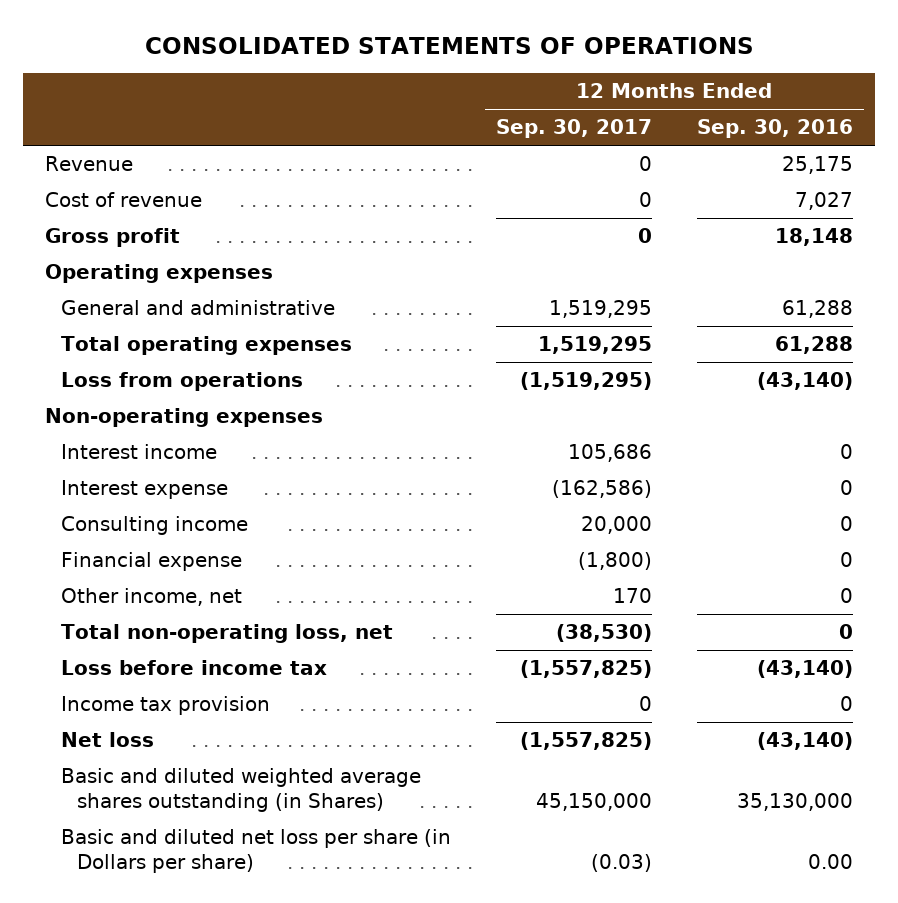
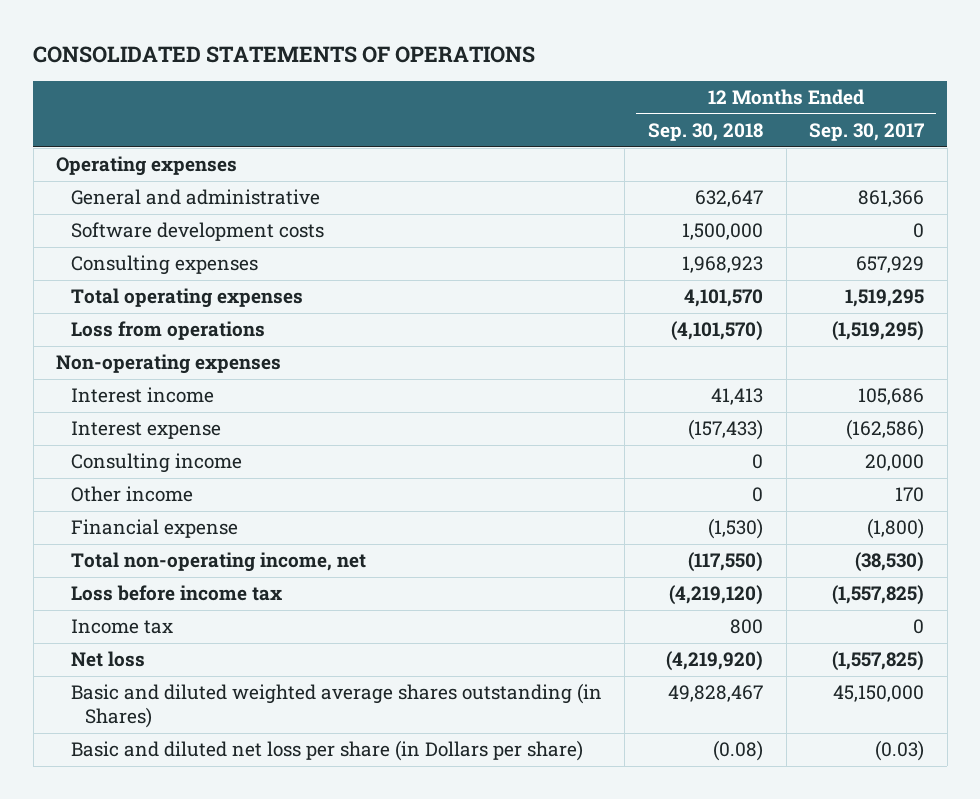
[696,119,853,139] Sep. 30, 2016 -> none
none -> [648,123,764,142] Sep. 30, 2018
[45,156,134,172] Revenue -> none
[45,192,203,208] Cost of revenue -> none
[45,228,181,248] Gross profit -> none
[548,300,652,319] 1,519,295 -> [858,190,925,208] 861,366
none -> [70,222,324,242] Software development costs
none -> [70,255,258,276] Consulting expenses
none -> [70,486,193,503] Other income
[60,588,242,607] Other income, net -> none
[60,624,393,644] Total non-operating loss, net -> [70,552,366,573] Total non-operating income, net
[60,696,270,716] Income tax provision -> [70,619,173,635] Income tax

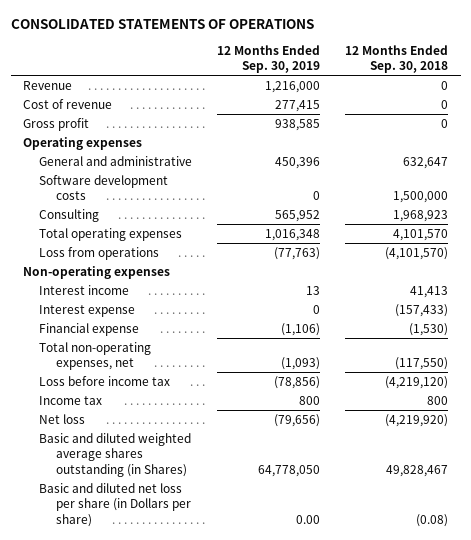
[809,123,925,142] Sep. 30, 2017 -> none
none -> [217,44,321,74] 12 Months Ended Sep. 30, 2019
none -> [23,80,73,90] Revenue
none -> [23,98,113,109] Cost of revenue
none -> [23,117,90,131] Gross profit
[70,255,258,276] Consulting expenses -> [39,208,100,222] Consulting
[70,453,242,474] Consulting income -> none
[70,486,193,503] Other income -> none
[70,552,366,573] Total non-operating income, net -> [39,341,152,371] Total non-operating expenses, net

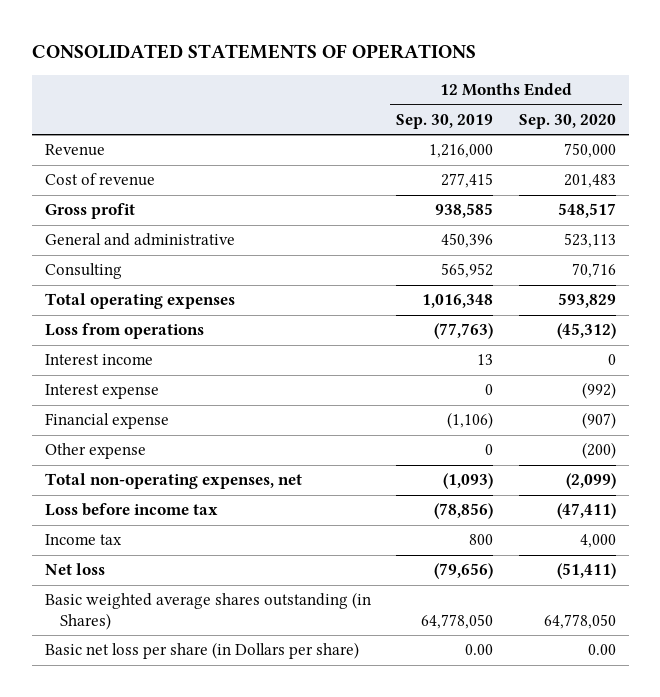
[345,44,449,74] 12 Months Ended Sep. 30, 2018 -> none
none -> [518,113,616,129] Sep. 30, 2020
[23,136,143,150] Operating expenses -> none
[39,174,169,201] Software development costs -> none
[23,265,171,279] Non-operating expenses -> none
none -> [44,443,146,460] Other expense
[39,432,192,477] Basic and diluted weighted average shares outstanding (in Shares) -> [44,592,371,630] Basic weighted average shares outstanding (in Shares)
[39,482,191,527] Basic and diluted net loss per share (in Dollars per share) -> [44,642,359,660] Basic net loss per share (in Dollars per share)

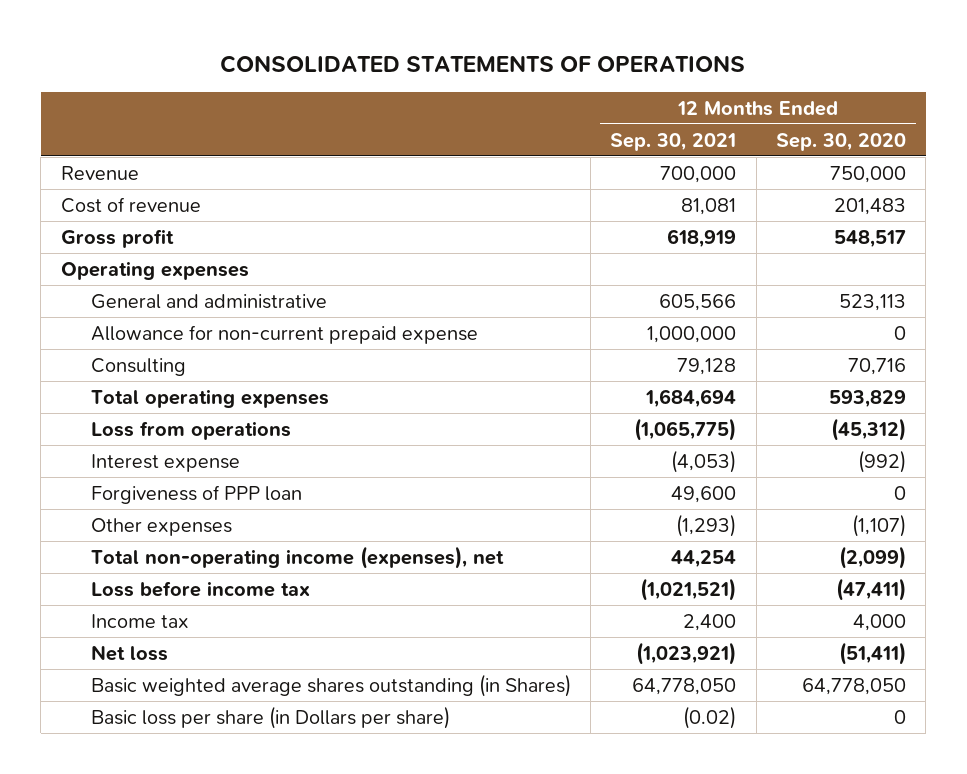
[396,113,494,129] Sep. 30, 2019 -> none
none -> [610,132,737,151] Sep. 30, 2021
none -> [60,260,249,280] Operating expenses
none -> [90,324,478,344] Allowance for non-current prepaid expense
[44,354,153,366] Interest income -> none
[44,413,169,430] Financial expense -> none
[44,443,146,460] Other expense -> none
none -> [90,484,302,504] Forgiveness of PPP loan
none -> [90,517,232,536] Other expenses
[44,473,302,490] Total non-operating expenses, net -> [90,545,504,569] Total non-operating income (expenses), net
[44,642,359,660] Basic net loss per share (in Dollars per share) -> [90,705,450,729] Basic loss per share (in Dollars per share)
[587,644,616,656] 0.00 -> [893,709,906,724] 0

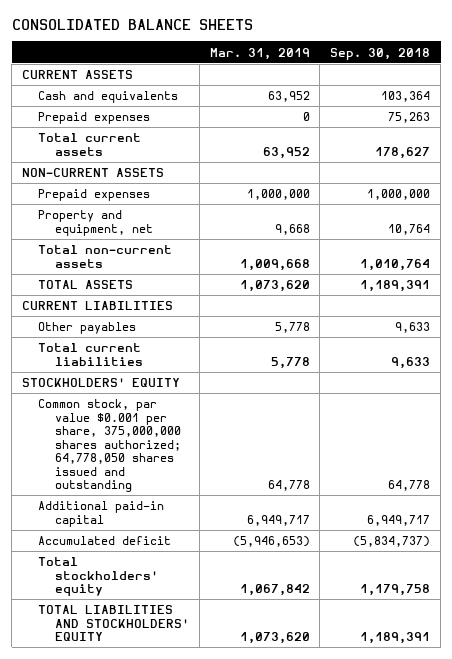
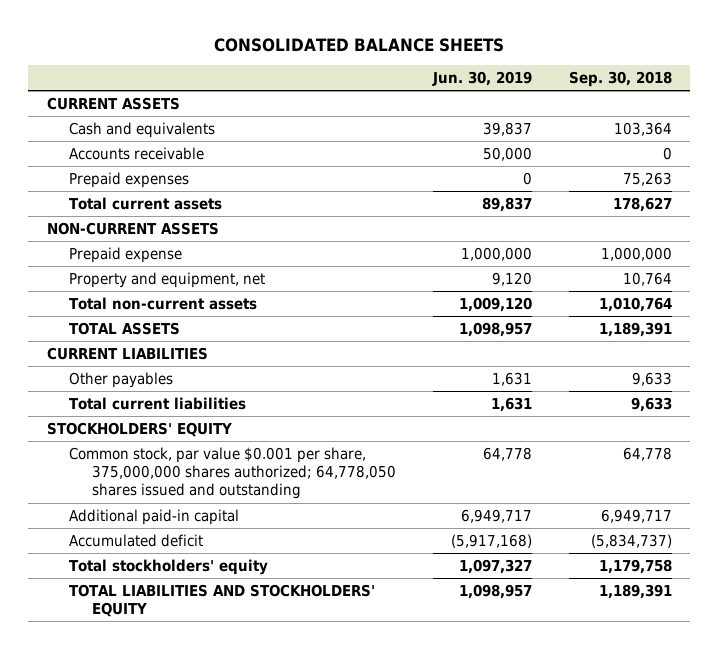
[209,47,310,60] Mar. 31, 2019 -> none
none -> [431,71,532,87] Jun. 30, 2019
none -> [69,146,205,160] Accounts receivable
[38,189,151,202] Prepaid expenses -> [69,246,183,263] Prepaid expense

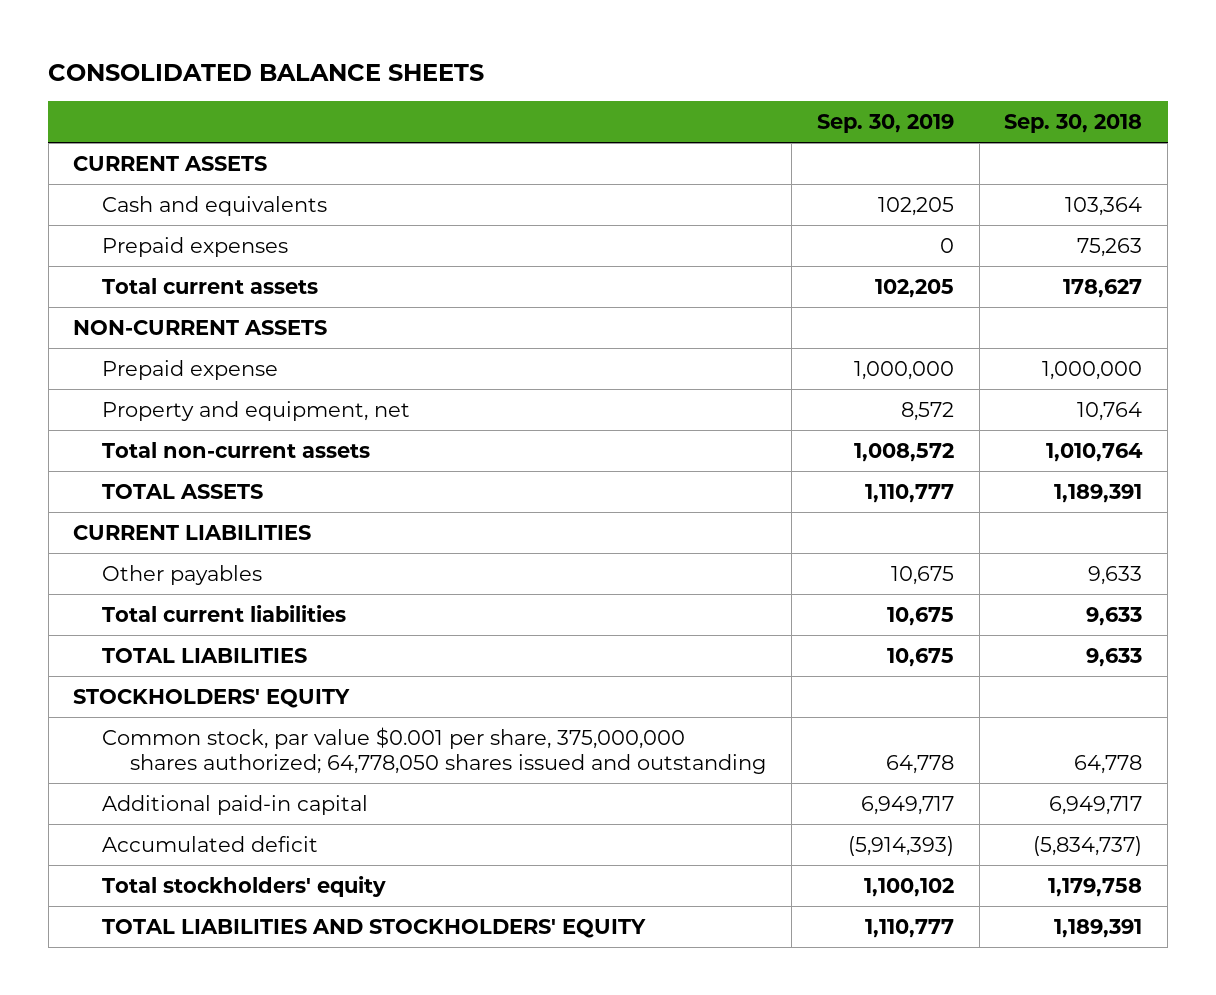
[431,71,532,87] Jun. 30, 2019 -> none
none -> [816,114,954,134] Sep. 30, 2019
[69,146,205,160] Accounts receivable -> none
none -> [101,647,307,663] TOTAL LIABILITIES

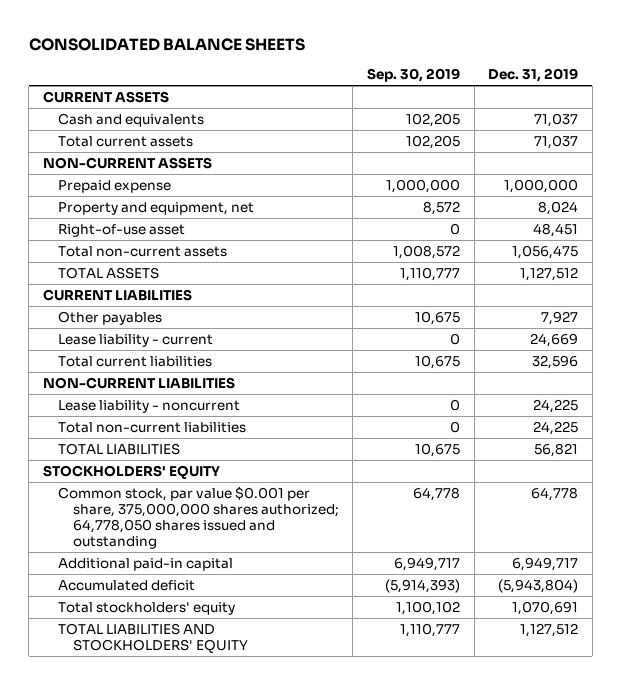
[1004,114,1143,134] Sep. 30, 2018 -> none
none -> [488,68,579,83] Dec. 31, 2019
[101,236,288,257] Prepaid expenses -> none
none -> [57,223,185,237] Right-of-use asset
none -> [57,333,213,347] Lease liability - current
none -> [43,376,236,389] NON-CURRENT LIABILITIES
none -> [57,399,240,413] Lease liability - noncurrent
none -> [57,421,246,433] Total non-current liabilities

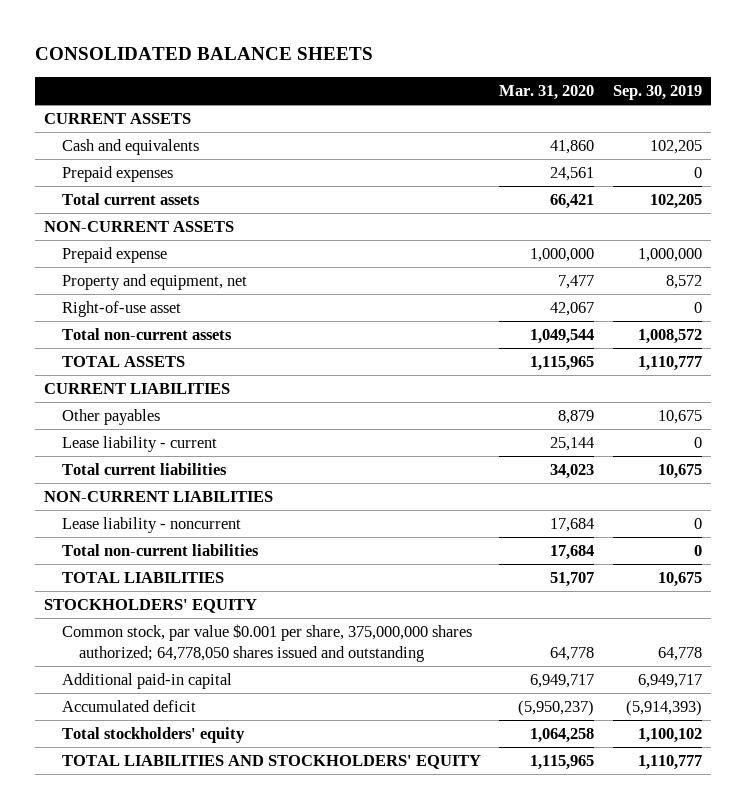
[488,68,579,83] Dec. 31, 2019 -> none
none -> [499,84,595,100] Mar. 31, 2020
none -> [61,166,173,183] Prepaid expenses

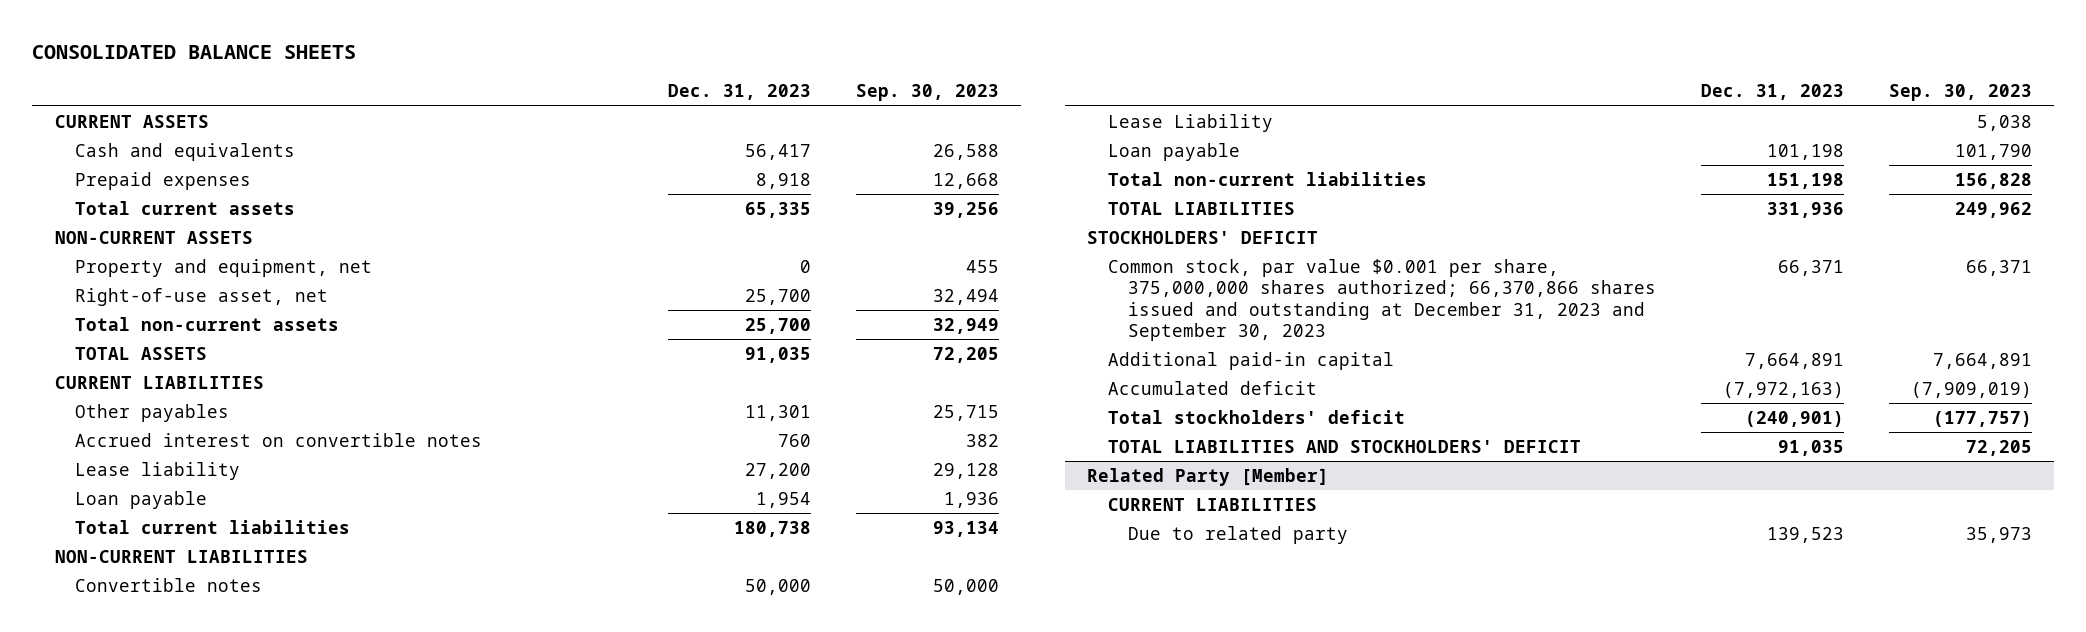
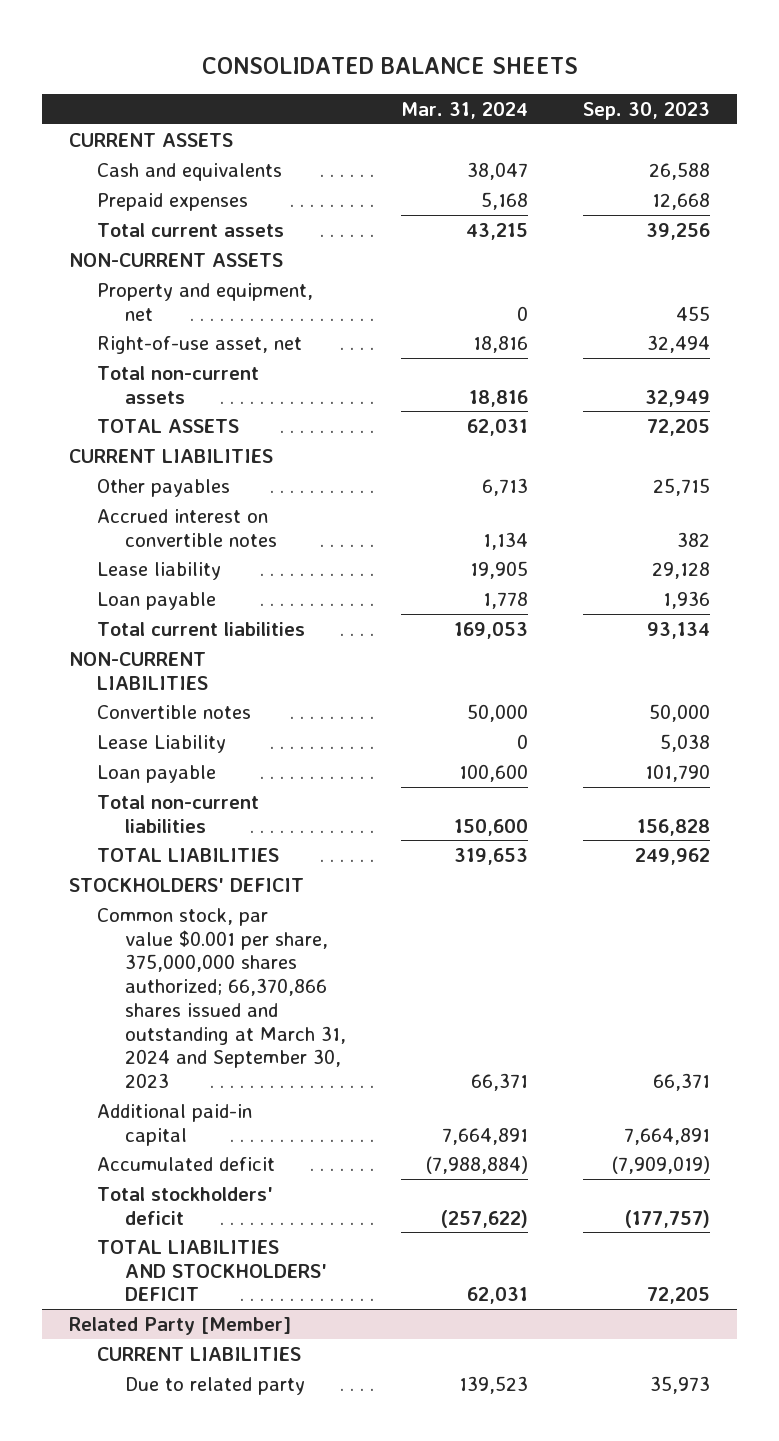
[667,84,811,101] Dec. 31, 2023 -> none
none -> [401,101,529,119] Mar. 31, 2024
[1107,258,1656,342] Common stock, par value $0.001 per share, 375,000,000 shares authorized; 66,370,866 shares issued and outstanding at December 31, 2023 and September 30, 2023 -> [97,907,347,1089] Common stock, par value $0.001 per share, 375,000,000 shares authorized; 66,370,866 shares issued and outstanding at March 31, 2024 and September 30, 2023

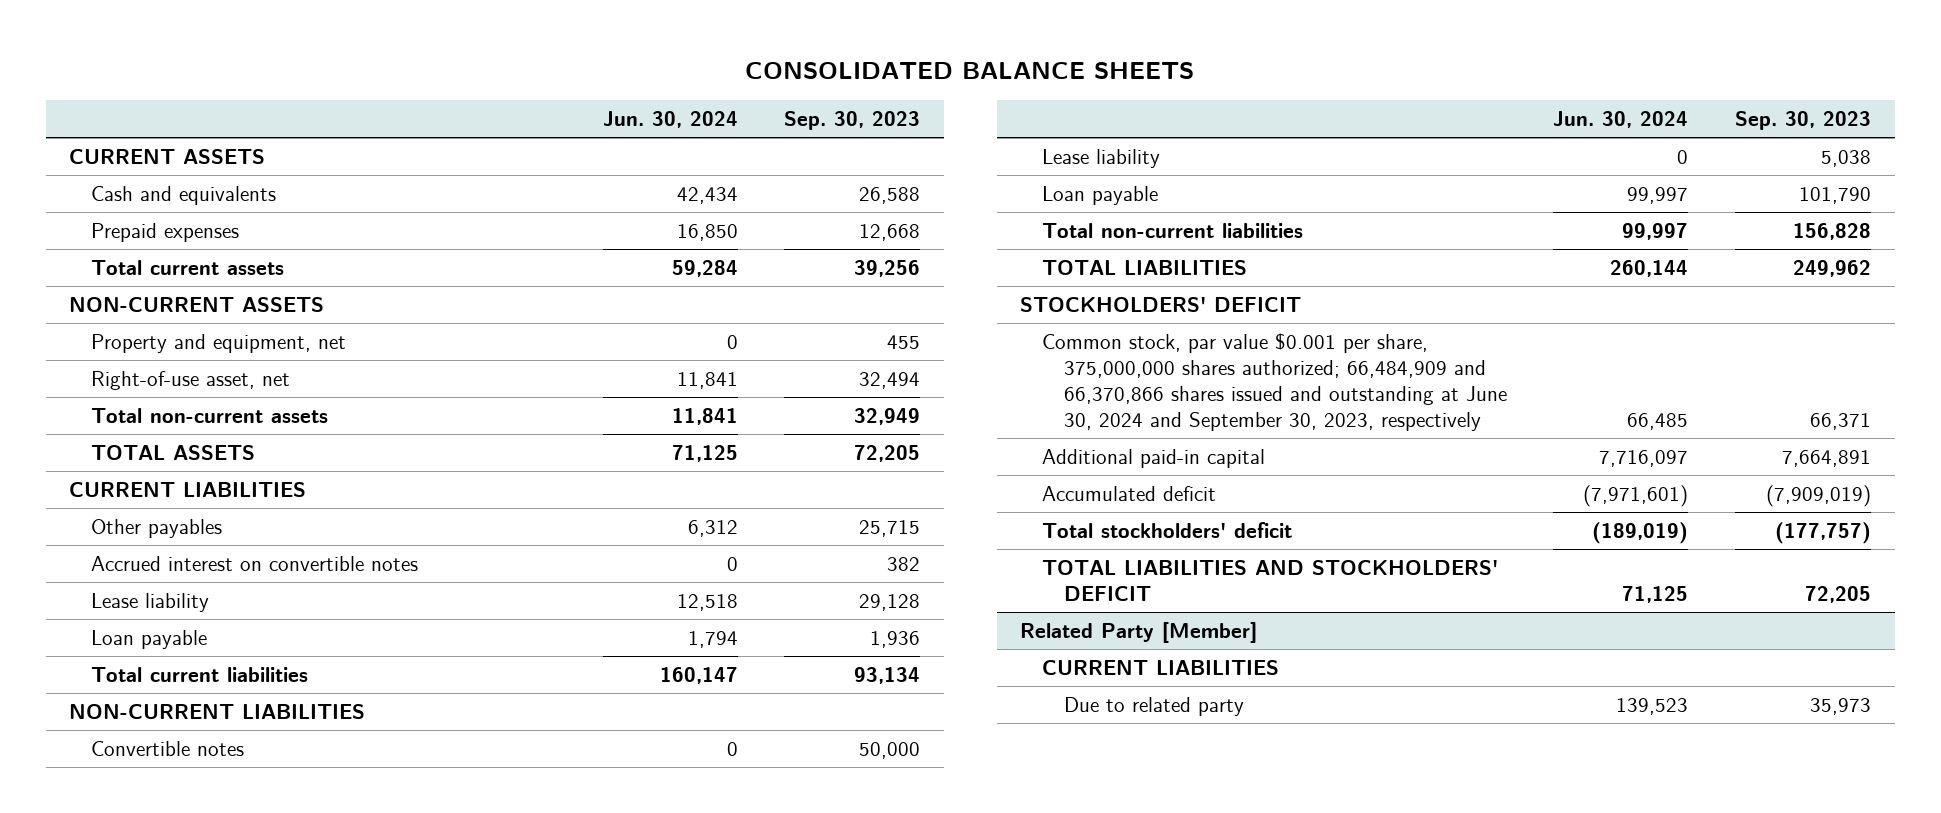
[401,101,529,119] Mar. 31, 2024 -> none
none -> [602,111,738,129] Jun. 30, 2024
[97,734,227,753] Lease Liability -> [1041,148,1160,168] Lease liability
[97,907,347,1089] Common stock, par value $0.001 per share, 375,000,000 shares authorized; 66,370,866 shares issued and outstanding at March 31, 2024 and September 30, 2023 -> [1041,332,1507,432] Common stock, par value $0.001 per share, 375,000,000 shares authorized; 66,484,909 and 66,370,866 shares issued and outstanding at June 30, 2024 and September 30, 2023, respectively

